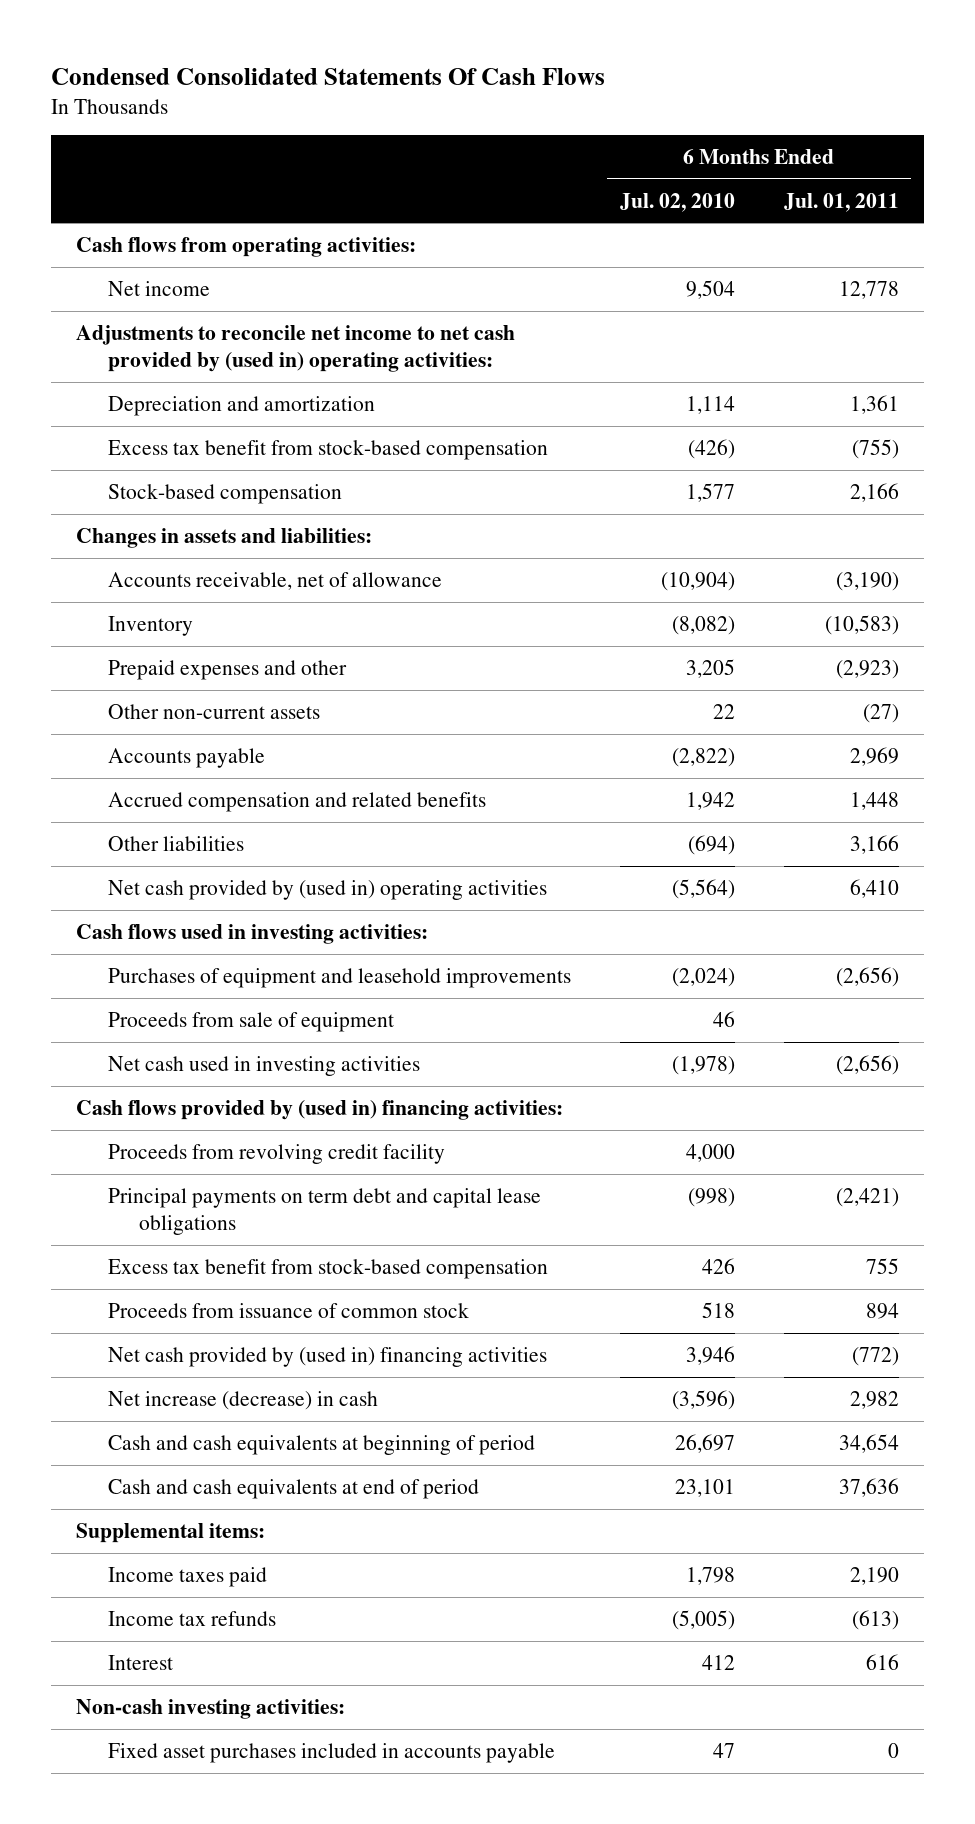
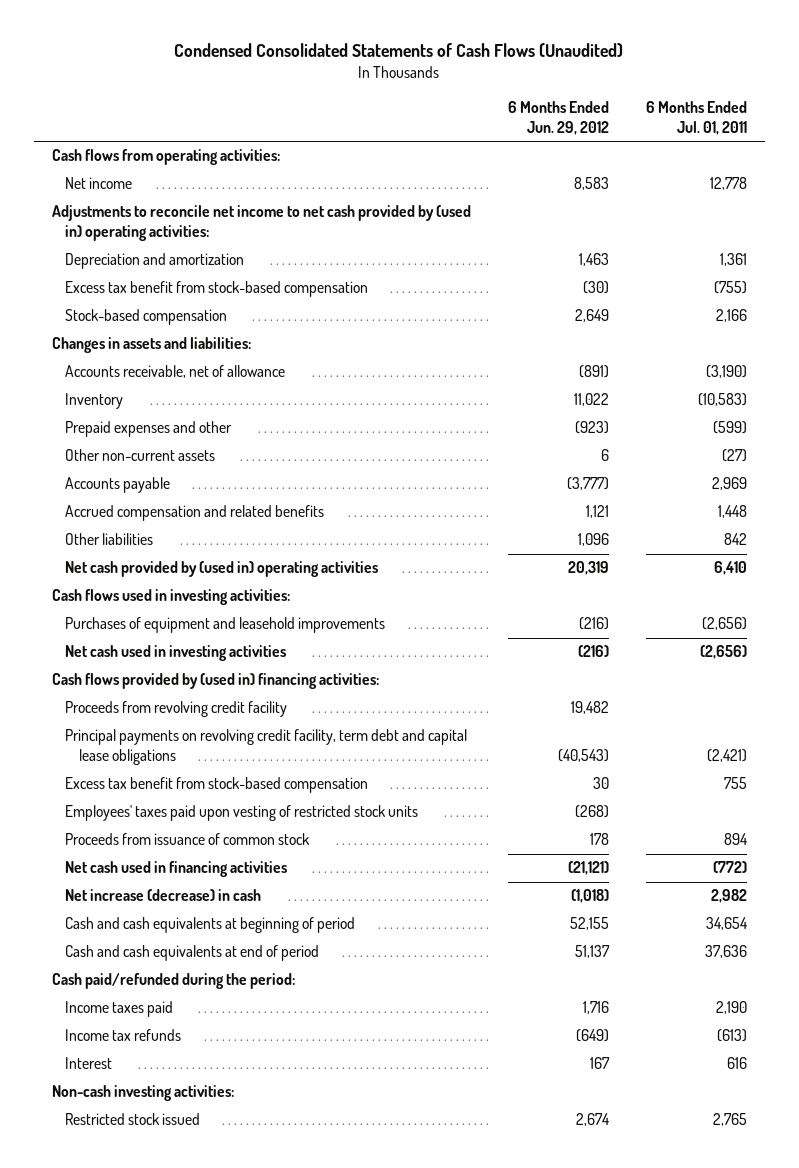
[51,67,606,85] Condensed Consolidated Statements Of Cash Flows -> [174,43,624,58] Condensed Consolidated Statements of Cash Flows (Unaudited)
[619,192,735,212] Jul. 02, 2010 -> none
none -> [507,101,609,135] 6 Months Ended Jun. 29, 2012
[836,659,900,679] (2,923) -> [712,421,747,435] (599)
[850,834,900,854] 3,166 -> [723,533,747,546] 842
[107,1011,394,1032] Proceeds from sale of equipment -> none
[107,1187,541,1235] Principal payments on term debt and capital lease obligations -> [65,729,468,766] Principal payments on revolving credit facility, term debt and capital lease obligations
none -> [65,805,419,822] Employees' taxes paid upon vesting of restricted stock units
[107,1346,547,1367] Net cash provided by (used in) financing activities -> [65,861,288,878] Net cash used in financing activities
[75,1522,265,1543] Supplemental items: -> none
none -> [51,973,295,990] Cash paid/refunded during the period:
[107,1742,555,1763] Fixed asset purchases included in accounts payable -> none
none -> [65,1113,201,1126] Restricted stock issued

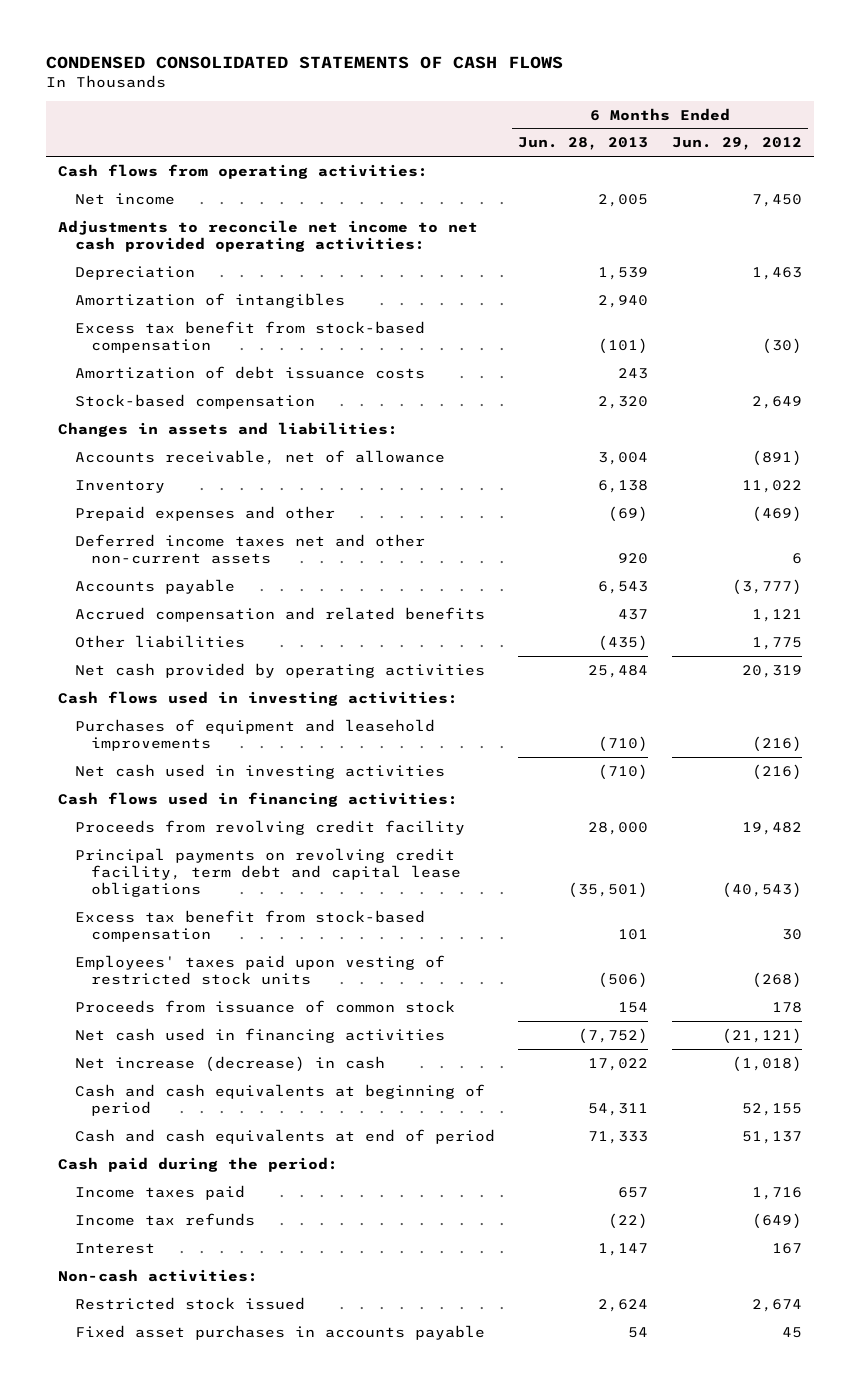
[174,43,624,58] Condensed Consolidated Statements of Cash Flows (Unaudited) -> [46,56,564,70] CONDENSED CONSOLIDATED STATEMENTS OF CASH FLOWS
[645,101,747,135] 6 Months Ended Jul. 01, 2011 -> none
none -> [518,137,649,151] Jun. 28, 2013
[573,177,609,191] 8,583 -> [752,193,803,207] 7,450
[51,205,471,242] Adjustments to reconcile net income to net cash provided by (used in) operating activities: -> [58,219,479,252] Adjustments to reconcile net income to net cash provided operating activities:
[65,253,245,270] Depreciation and amortization -> [74,265,195,280] Depreciation
none -> [74,292,345,308] Amortization of intangibles
none -> [74,365,425,379] Amortization of debt issuance costs
[574,421,609,435] (923) -> [752,505,803,522] (469)
[65,449,216,462] Other non-current assets -> [74,533,425,564] Deferred income taxes net and other non-current assets
[577,533,609,547] 1,096 -> [752,636,803,650] 1,775
[65,561,379,578] Net cash provided by (used in) operating activities -> [74,662,485,678] Net cash provided by operating activities
[51,673,379,690] Cash flows provided by (used in) financing activities: -> [58,791,459,807] Cash flows used in financing activities:
[51,973,295,990] Cash paid/refunded during the period: -> [58,1156,339,1172] Cash paid during the period:
[51,1085,234,1102] Non-cash investing activities: -> [58,1268,259,1282] Non-cash activities:
none -> [74,1324,485,1340] Fixed asset purchases in accounts payable

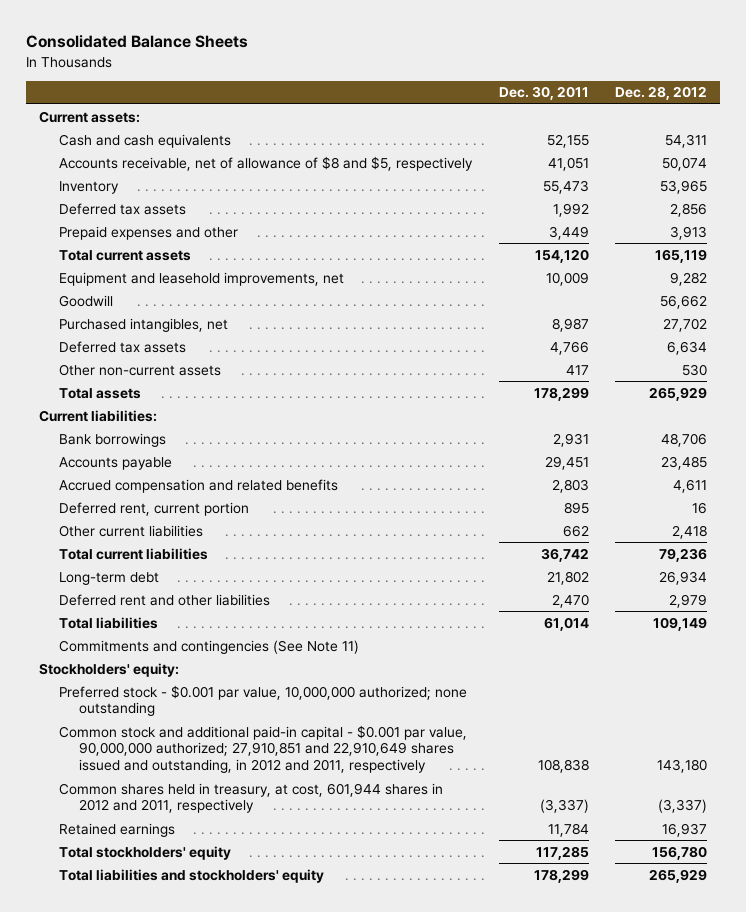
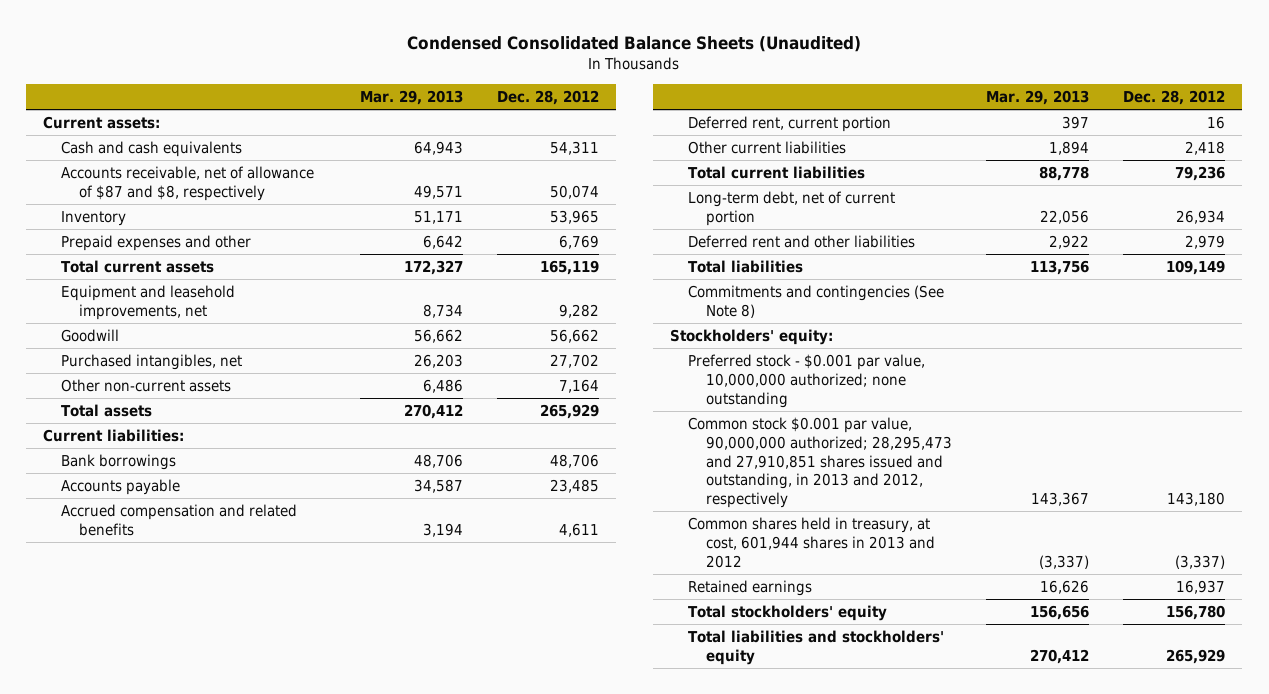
[25,35,248,49] Consolidated Balance Sheets -> [407,36,862,53] Condensed Consolidated Balance Sheets (Unaudited)
[498,86,589,101] Dec. 30, 2011 -> none
none -> [359,90,463,106] Mar. 29, 2013
[58,155,473,171] Accounts receivable, net of allowance of $8 and $5, respectively -> [61,165,315,201] Accounts receivable, net of allowance of $87 and $8, respectively
[58,202,186,215] Deferred tax assets -> none
[670,225,708,240] 3,913 -> [558,234,599,249] 6,769
[58,340,186,353] Deferred tax assets -> none
[682,363,708,376] 530 -> [558,378,599,393] 7,164
[58,571,159,585] Long-term debt -> [688,190,896,226] Long-term debt, net of current portion
[58,639,359,654] Commitments and contingencies (See Note 11) -> [688,284,945,318] Commitments and contingencies (See Note 8)
[58,724,467,774] Common stock and additional paid-in capital - $0.001 par value, 90,000,000 authorized; 27,910,851 and 22,910,649 shares issued and outstanding, in 2012 and 2011, respectively -> [688,416,953,509] Common stock $0.001 par value, 90,000,000 authorized; 28,295,473 and 27,910,851 shares issued and outstanding, in 2013 and 2012, respectively
[58,782,443,814] Common shares held in treasury, at cost, 601,944 shares in 2012 and 2011, respectively -> [688,516,936,568] Common shares held in treasury, at cost, 601,944 shares in 2013 and 2012

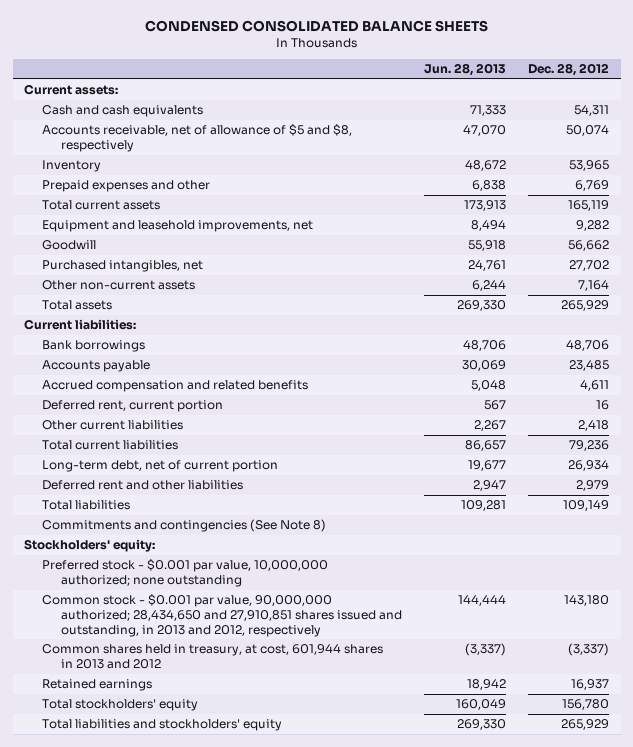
[407,36,862,53] Condensed Consolidated Balance Sheets (Unaudited) -> [144,20,488,33] CONDENSED CONSOLIDATED BALANCE SHEETS
[359,90,463,106] Mar. 29, 2013 -> none
none -> [424,63,507,77] Jun. 28, 2013
[61,165,315,201] Accounts receivable, net of allowance of $87 and $8, respectively -> [42,124,353,153] Accounts receivable, net of allowance of $5 and $8, respectively
[688,416,953,509] Common stock $0.001 par value, 90,000,000 authorized; 28,295,473 and 27,910,851 shares issued and outstanding, in 2013 and 2012, respectively -> [42,594,402,637] Common stock - $0.001 par value, 90,000,000 authorized; 28,434,650 and 27,910,851 shares issued and outstanding, in 2013 and 2012, respectively

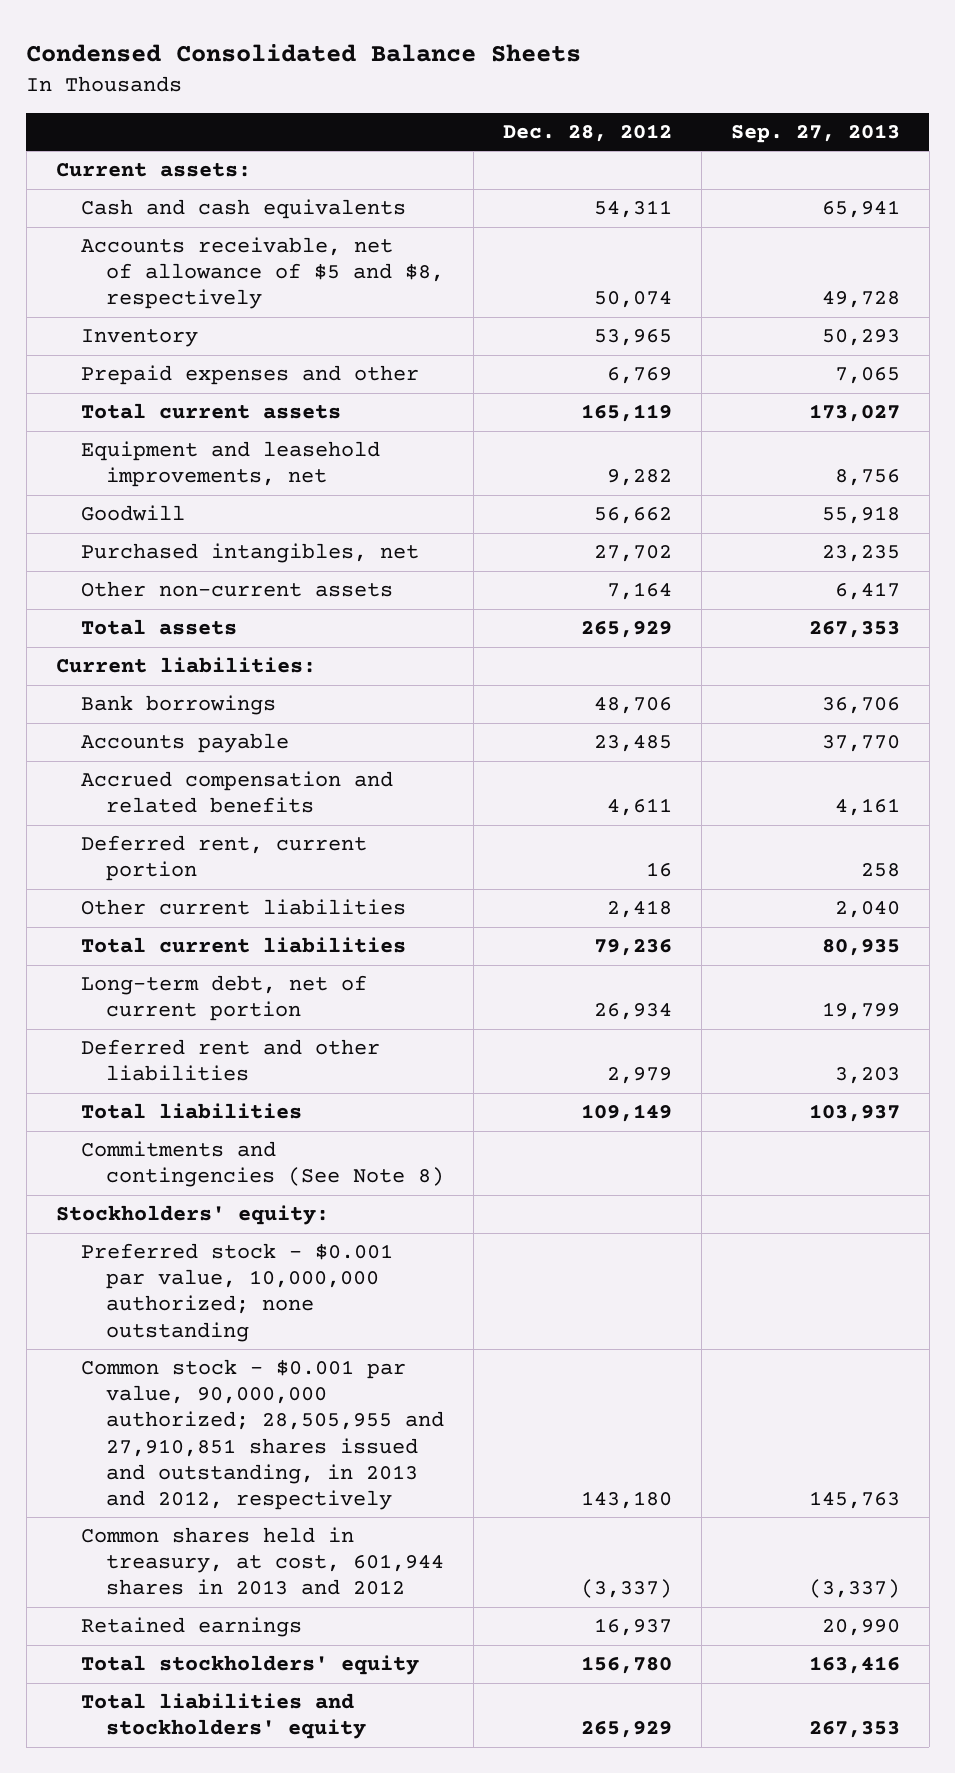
[144,20,488,33] CONDENSED CONSOLIDATED BALANCE SHEETS -> [26,43,582,62] Condensed Consolidated Balance Sheets
[424,63,507,77] Jun. 28, 2013 -> none
none -> [730,123,900,143] Sep. 27, 2013
[42,594,402,637] Common stock - $0.001 par value, 90,000,000 authorized; 28,434,650 and 27,910,851 shares issued and outstanding, in 2013 and 2012, respectively -> [80,1359,445,1510] Common stock - $0.001 par value, 90,000,000 authorized; 28,505,955 and 27,910,851 shares issued and outstanding, in 2013 and 2012, respectively

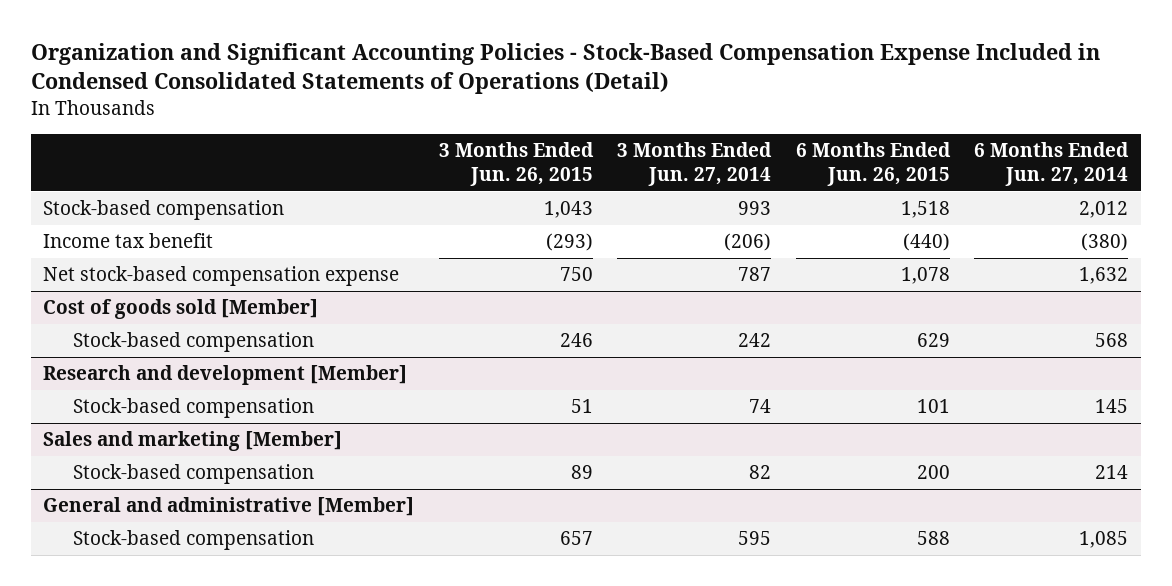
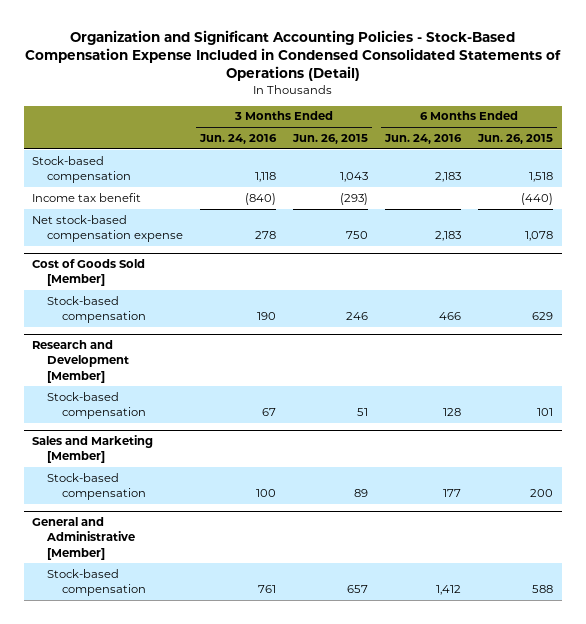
[617,141,773,186] 3 Months Ended Jun. 27, 2014 -> none
[974,141,1130,186] 6 Months Ended Jun. 27, 2014 -> none
none -> [199,134,278,145] Jun. 24, 2016
none -> [384,134,463,145] Jun. 24, 2016
[43,299,319,320] Cost of goods sold [Member] -> [32,259,146,287] Cost of Goods Sold [Member]
[43,365,408,386] Research and development [Member] -> [32,340,130,383] Research and Development [Member]
[43,431,343,452] Sales and marketing [Member] -> [32,435,154,464] Sales and Marketing [Member]
[43,497,415,517] General and administrative [Member] -> [32,517,136,560] General and Administrative [Member]

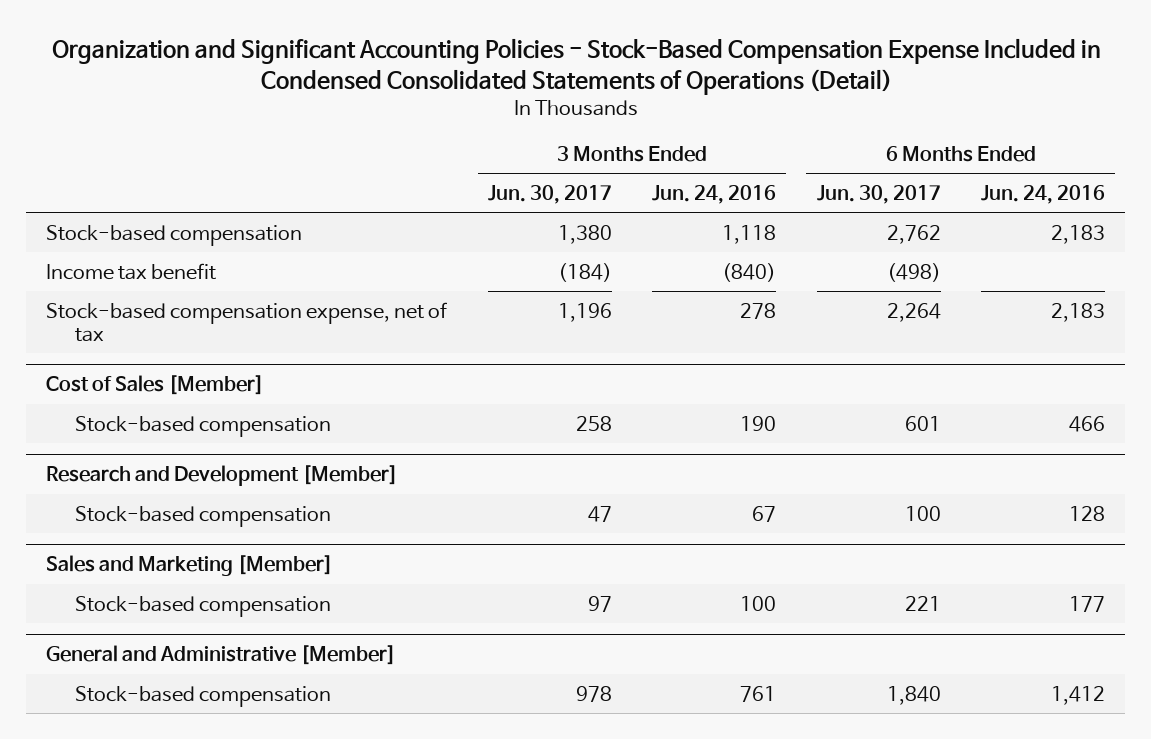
[292,134,369,145] Jun. 26, 2015 -> none
[477,134,554,145] Jun. 26, 2015 -> none
none -> [487,184,612,204] Jun. 30, 2017
none -> [816,184,941,204] Jun. 30, 2017
[32,214,184,242] Net stock-based compensation expense -> [46,301,448,343] Stock-based compensation expense, net of tax
[32,259,146,287] Cost of Goods Sold [Member] -> [46,375,265,396] Cost of Sales [Member]

